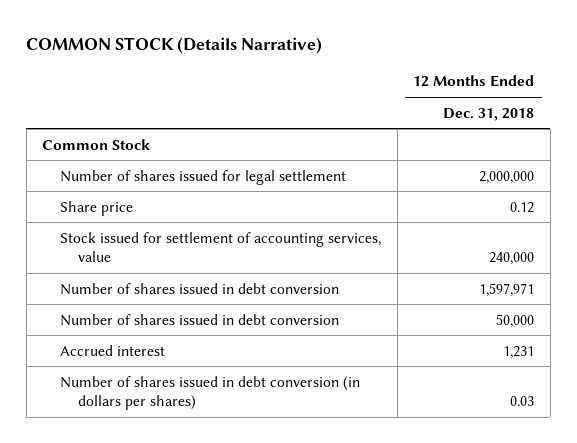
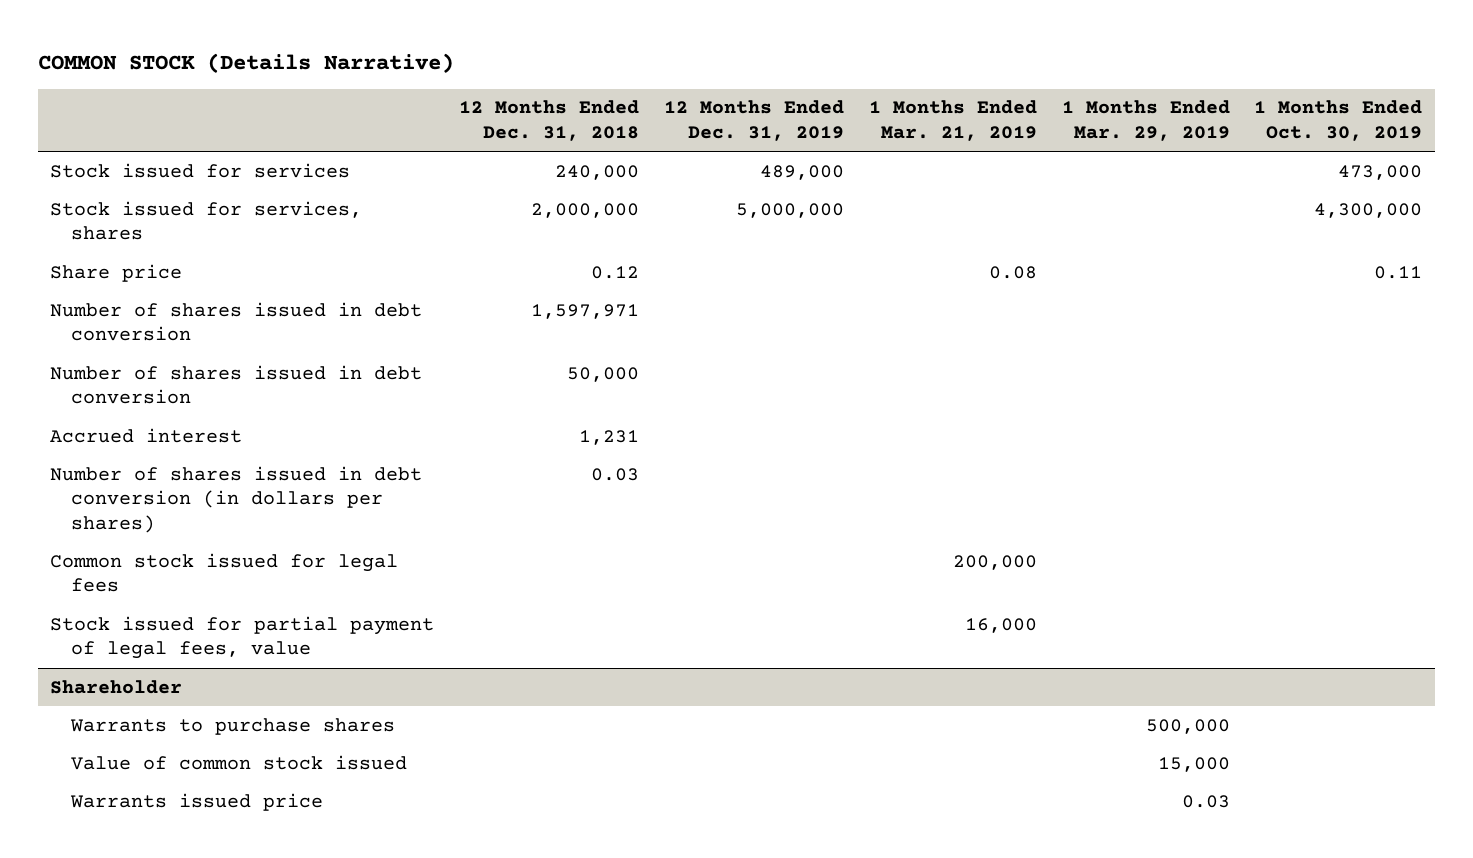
none -> [664,100,845,141] 12 Months Ended Dec. 31, 2019
none -> [868,100,1037,141] 1 Months Ended Mar. 21, 2019
none -> [1061,100,1230,141] 1 Months Ended Mar. 29, 2019
none -> [1254,100,1423,141] 1 Months Ended Oct. 30, 2019
[42,138,151,150] Common Stock -> none
none -> [50,162,351,178] Stock issued for services
[60,169,347,185] Number of shares issued for legal settlement -> [50,200,363,241] Stock issued for services, shares
[60,231,382,262] Stock issued for settlement of accounting services, value -> none
none -> [50,552,399,593] Common stock issued for legal fees
none -> [50,615,435,660] Stock issued for partial payment of legal fees, value
none -> [50,679,183,694] Shareholder
none -> [69,717,395,735] Warrants to purchase shares
none -> [70,754,407,770] Value of common stock issued
none -> [69,792,323,811] Warrants issued price

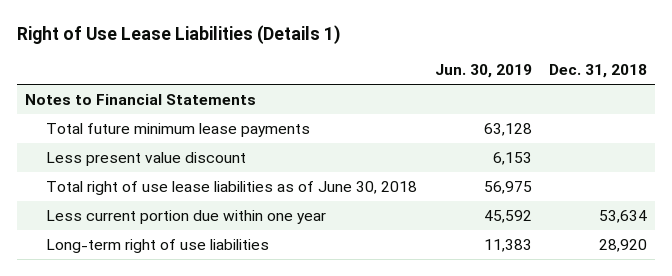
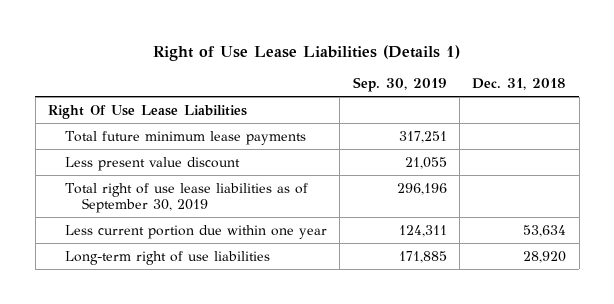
[434,64,532,79] Jun. 30, 2019 -> none
none -> [352,77,447,93] Sep. 30, 2019
[25,93,257,105] Notes to Financial Statements -> none
none -> [48,104,248,119] Right Of Use Lease Liabilities
[46,180,418,195] Total right of use lease liabilities as of June 30, 2018 -> [64,182,308,213] Total right of use lease liabilities as of September 30, 2019

